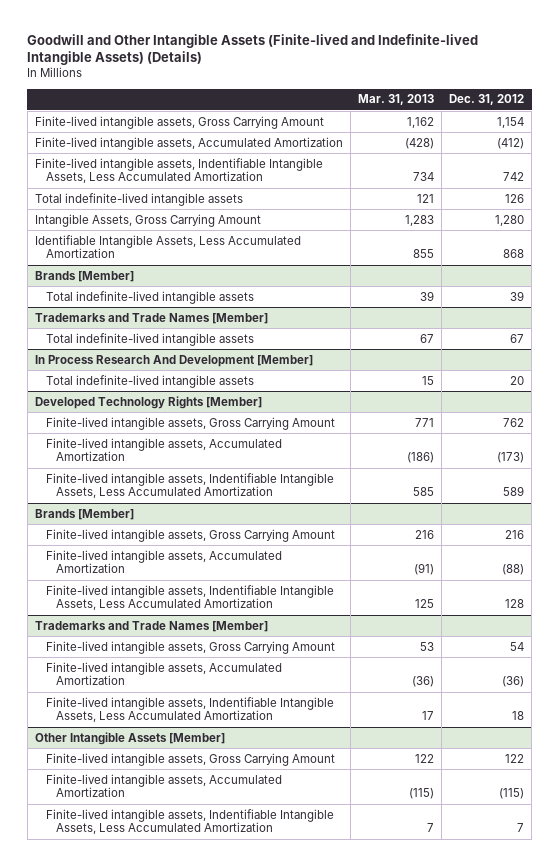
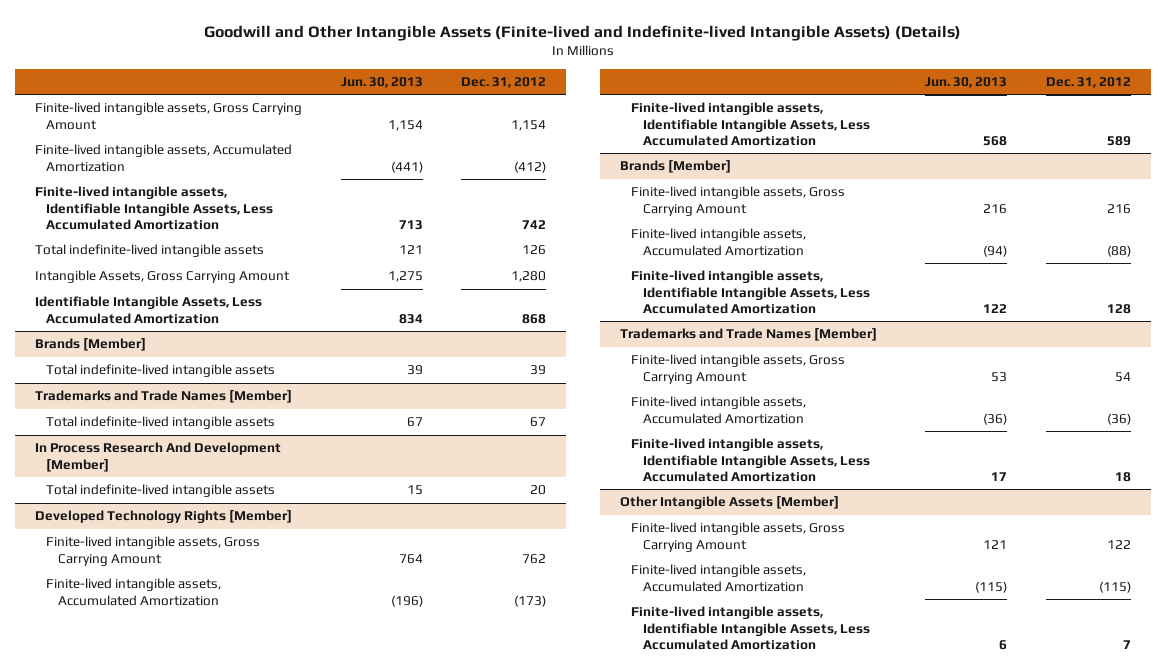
[358,94,435,106] Mar. 31, 2013 -> none
none -> [340,77,423,89] Jun. 30, 2013
[34,157,323,184] Finite-lived intangible assets, Indentifiable Intangible Assets, Less Accumulated Amortization -> [34,186,274,231] Finite-lived intangible assets, Identifiable Intangible Assets, Less Accumulated Amortization
[45,472,334,499] Finite-lived intangible assets, Indentifiable Intangible Assets, Less Accumulated Amortization -> [631,102,870,147] Finite-lived intangible assets, Identifiable Intangible Assets, Less Accumulated Amortization
[45,584,334,611] Finite-lived intangible assets, Indentifiable Intangible Assets, Less Accumulated Amortization -> [631,270,870,315] Finite-lived intangible assets, Identifiable Intangible Assets, Less Accumulated Amortization
[45,696,334,723] Finite-lived intangible assets, Indentifiable Intangible Assets, Less Accumulated Amortization -> [631,438,870,483] Finite-lived intangible assets, Identifiable Intangible Assets, Less Accumulated Amortization
[45,808,334,835] Finite-lived intangible assets, Indentifiable Intangible Assets, Less Accumulated Amortization -> [631,606,870,651] Finite-lived intangible assets, Identifiable Intangible Assets, Less Accumulated Amortization

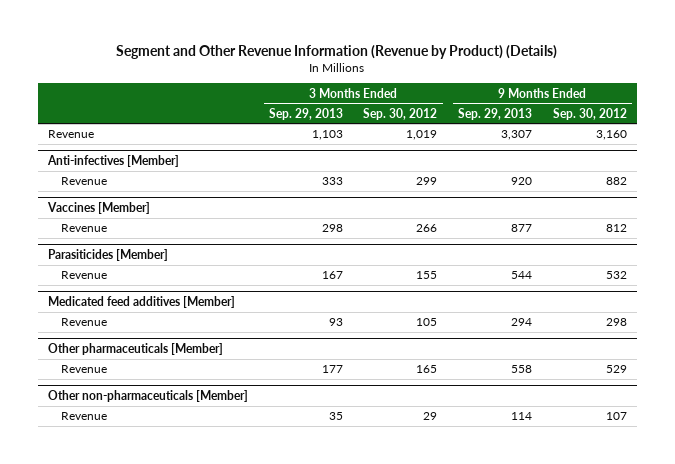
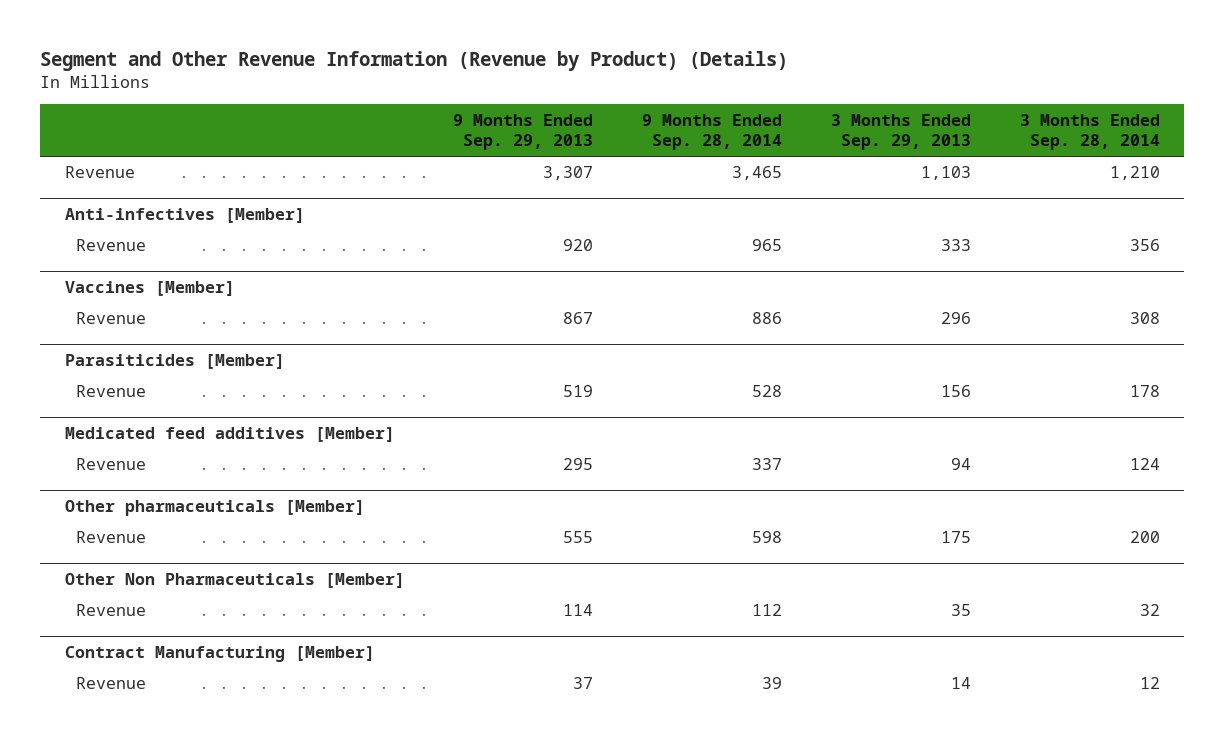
[363,107,438,120] Sep. 30, 2012 -> none
[552,107,627,120] Sep. 30, 2012 -> none
none -> [642,113,783,151] 9 Months Ended Sep. 28, 2014
none -> [1019,113,1160,151] 3 Months Ended Sep. 28, 2014
[321,224,343,233] 298 -> [941,312,972,325] 296
[511,224,533,233] 877 -> [563,312,594,325] 867
[321,271,343,280] 167 -> [941,385,972,398] 156
[511,271,533,280] 544 -> [563,385,594,398] 519
[328,318,343,327] 93 -> [951,458,972,471] 94
[511,318,533,327] 294 -> [563,458,594,471] 295
[321,365,343,374] 177 -> [941,531,972,544] 175
[511,365,533,374] 558 -> [563,531,594,544] 555
[48,389,249,402] Other non-pharmaceuticals [Member] -> [64,572,405,588] Other Non Pharmaceuticals [Member]
none -> [64,645,375,662] Contract Manufacturing [Member]
none -> [76,677,147,690] Revenue

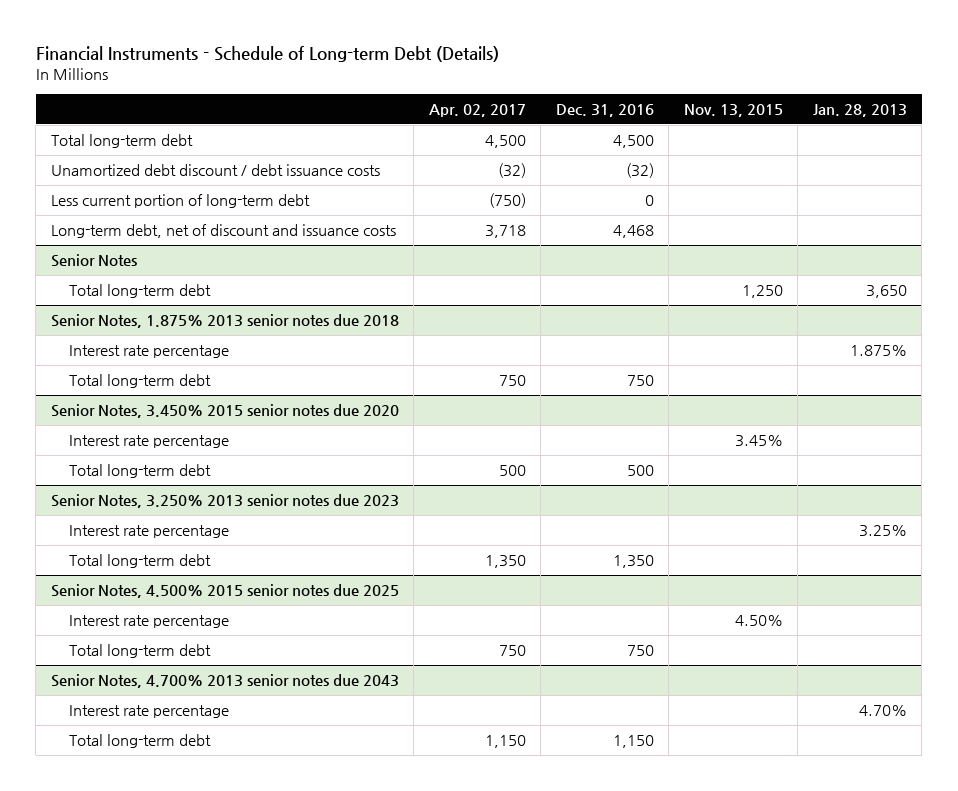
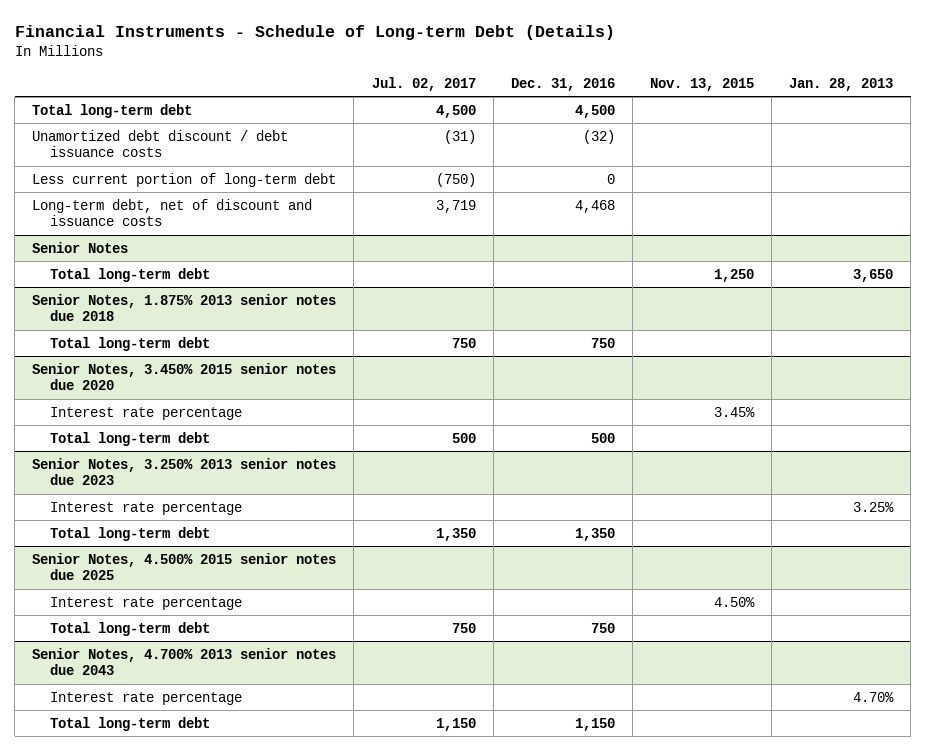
[428,103,526,117] Apr. 02, 2017 -> none
none -> [371,76,476,91] Jul. 02, 2017
[69,345,230,359] Interest rate percentage -> none

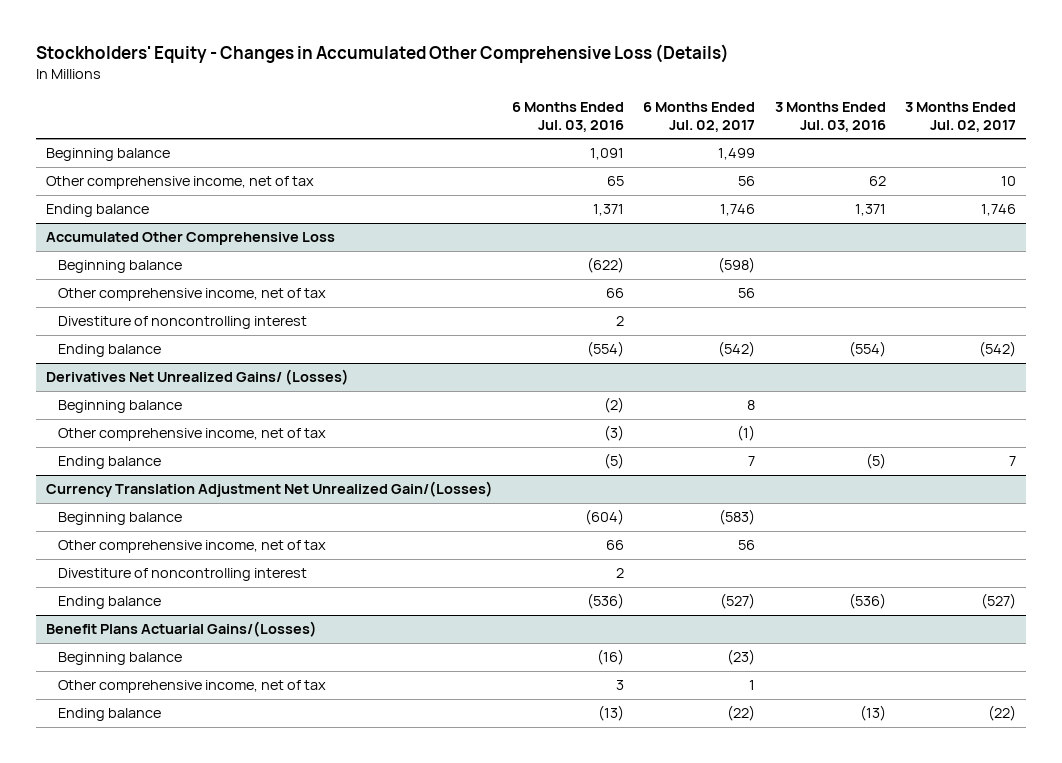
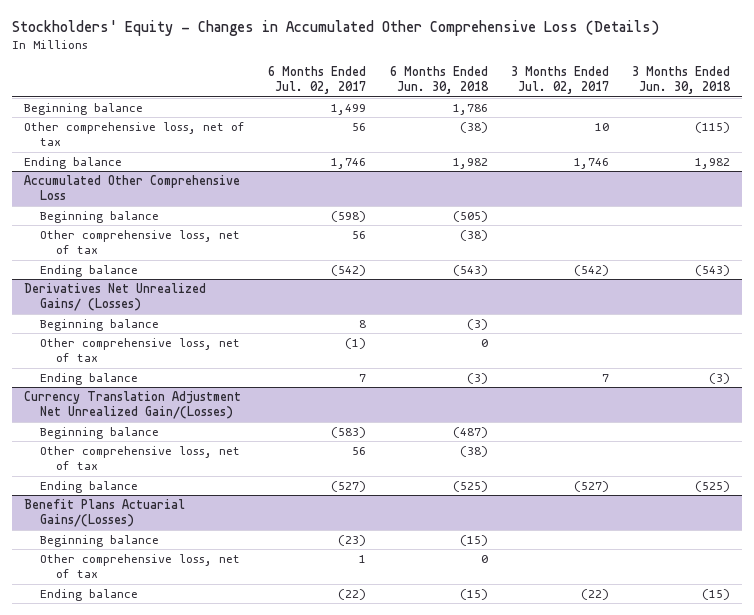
[512,102,625,132] 6 Months Ended Jul. 03, 2016 -> none
[774,102,886,132] 3 Months Ended Jul. 03, 2016 -> none
none -> [389,66,489,95] 6 Months Ended Jun. 30, 2018
none -> [632,66,732,95] 3 Months Ended Jun. 30, 2018
[45,176,314,190] Other comprehensive income, net of tax -> [23,122,245,147] Other comprehensive loss, net of tax
[58,316,308,330] Divestiture of noncontrolling interest -> none
[58,288,327,302] Other comprehensive income, net of tax -> [39,230,240,255] Other comprehensive loss, net of tax
[58,428,327,442] Other comprehensive income, net of tax -> [39,338,240,363] Other comprehensive loss, net of tax
[58,568,308,582] Divestiture of noncontrolling interest -> none
[58,540,327,554] Other comprehensive income, net of tax -> [39,446,240,471] Other comprehensive loss, net of tax
[58,680,327,694] Other comprehensive income, net of tax -> [39,554,240,579] Other comprehensive loss, net of tax

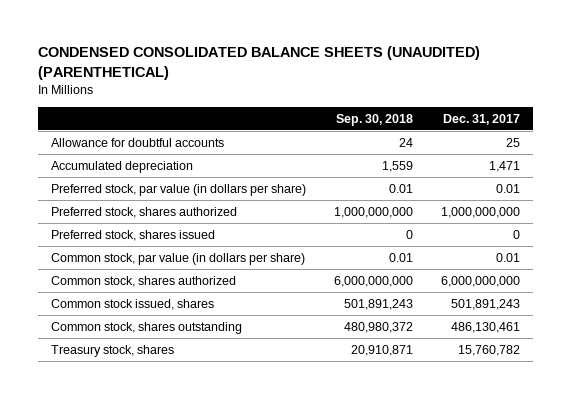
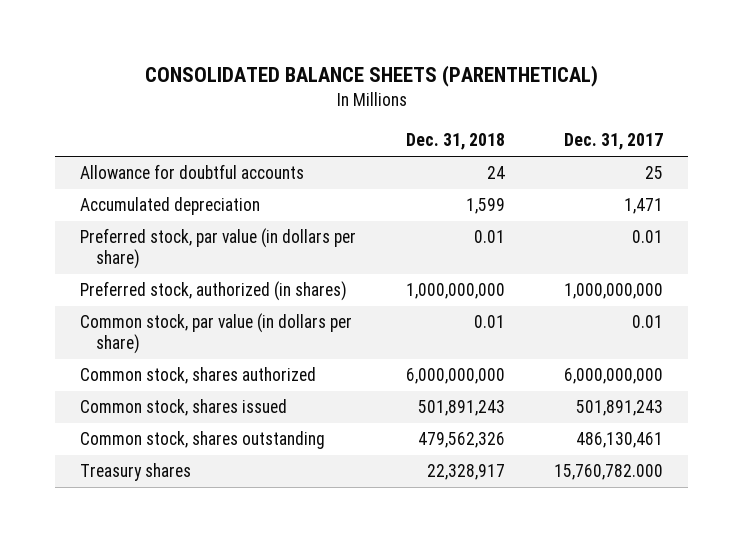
[37,46,480,81] CONDENSED CONSOLIDATED BALANCE SHEETS (UNAUDITED) (PARENTHETICAL) -> [144,65,598,88] CONSOLIDATED BALANCE SHEETS (PARENTHETICAL)
[336,113,414,126] Sep. 30, 2018 -> none
none -> [405,133,505,151] Dec. 31, 2018
[51,229,216,241] Preferred stock, shares issued -> none
[51,206,238,218] Preferred stock, shares authorized -> [79,281,347,302] Preferred stock, authorized (in shares)
[51,298,215,310] Common stock issued, shares -> [79,399,287,417] Common stock, shares issued
[51,344,175,357] Treasury stock, shares -> [79,463,191,482] Treasury shares
[457,344,520,356] 15,760,782 -> [554,464,664,481] 15,760,782.000

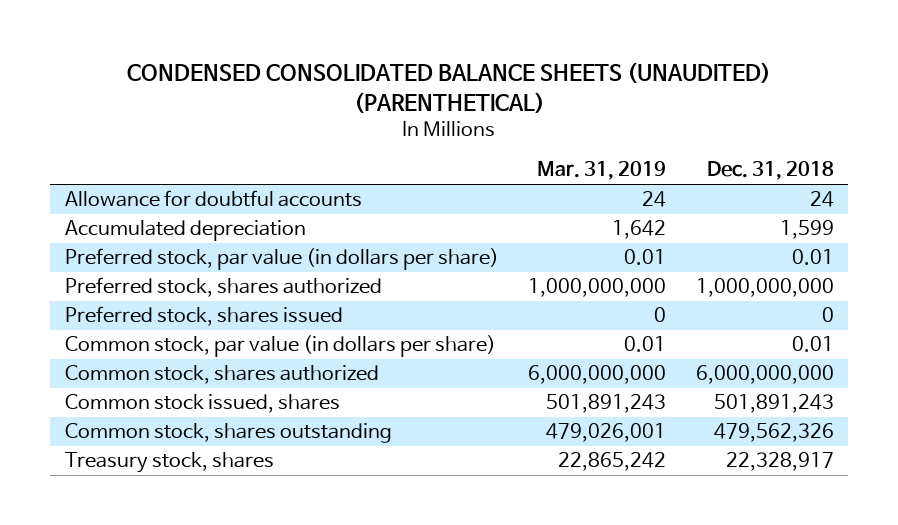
[144,65,598,88] CONSOLIDATED BALANCE SHEETS (PARENTHETICAL) -> [127,61,772,113] CONDENSED CONSOLIDATED BALANCE SHEETS (UNAUDITED) (PARENTHETICAL)
[564,133,664,151] Dec. 31, 2017 -> none
none -> [537,161,667,181] Mar. 31, 2019
[79,281,347,302] Preferred stock, authorized (in shares) -> [64,277,382,298] Preferred stock, shares authorized
none -> [64,306,343,327] Preferred stock, shares issued
[79,399,287,417] Common stock, shares issued -> [64,394,340,414] Common stock issued, shares
[79,463,191,482] Treasury shares -> [64,452,274,474] Treasury stock, shares

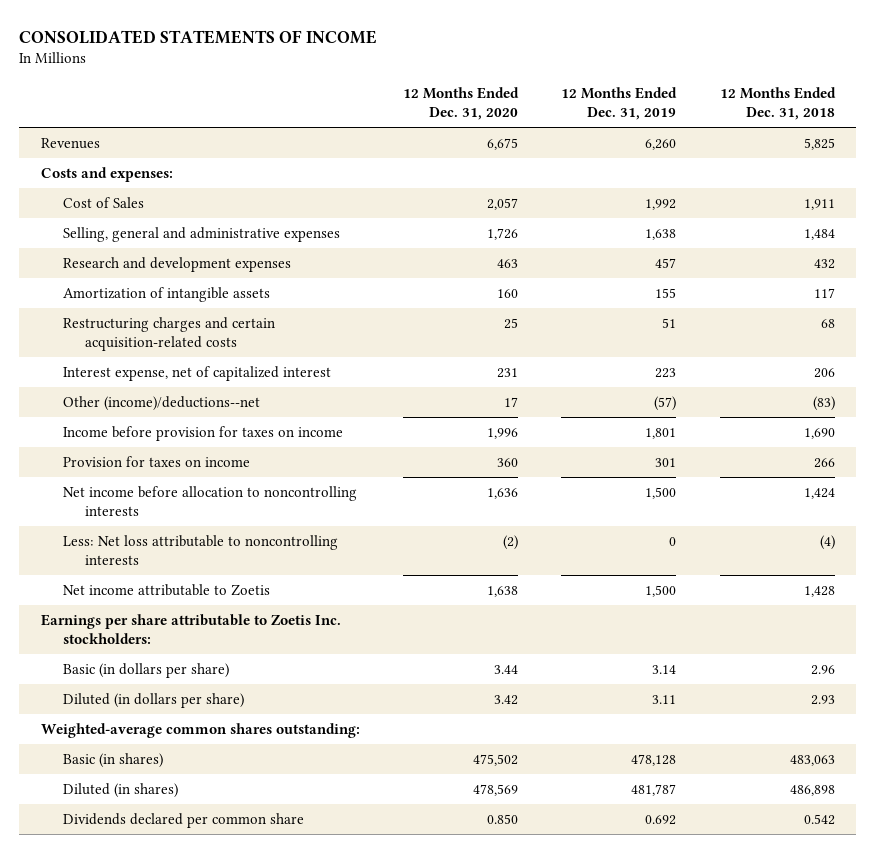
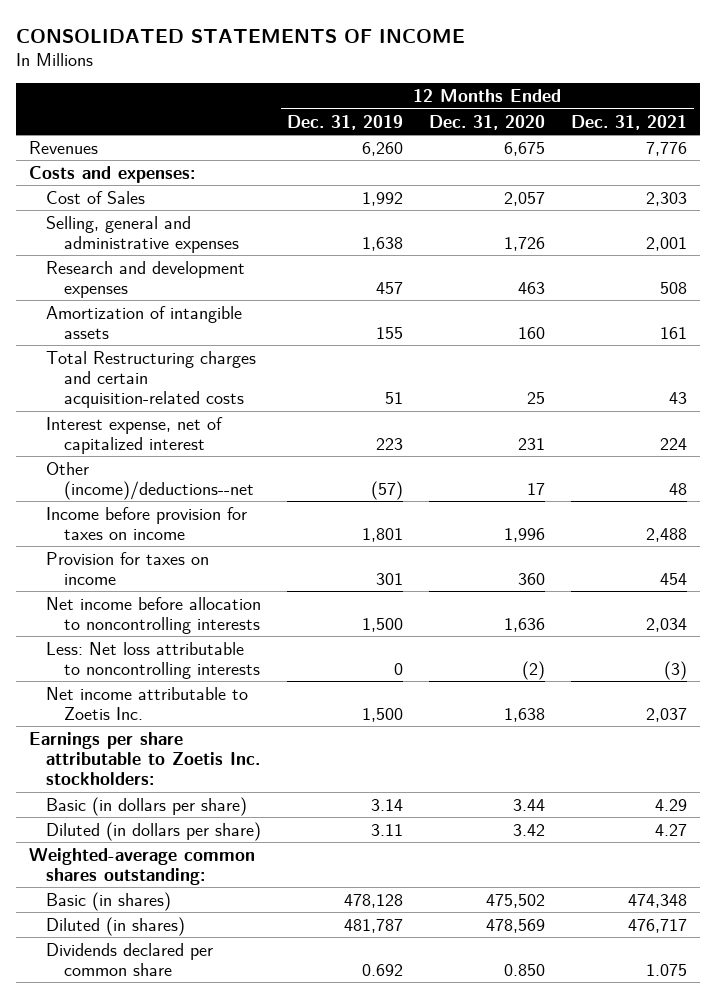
[719,87,836,121] 12 Months Ended Dec. 31, 2018 -> none
none -> [571,114,688,130] Dec. 31, 2021
[62,316,275,351] Restructuring charges and certain acquisition-related costs -> [46,350,257,408] Total Restructuring charges and certain acquisition-related costs
[62,583,270,596] Net income attributable to Zoetis -> [46,686,249,720] Net income attributable to Zoetis Inc.

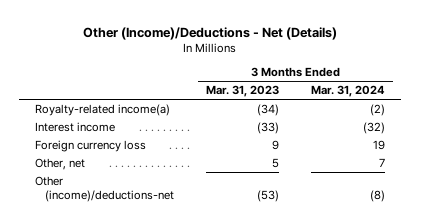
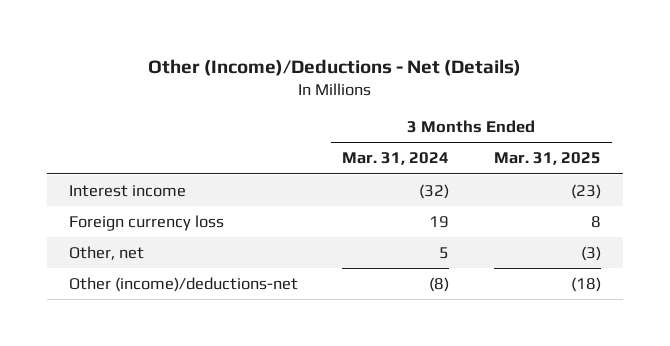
[206,85,280,98] Mar. 31, 2023 -> none
none -> [493,152,601,166] Mar. 31, 2025
[35,103,171,116] Royalty-related income(a) -> none
[379,157,386,167] 7 -> [439,246,450,259] 5

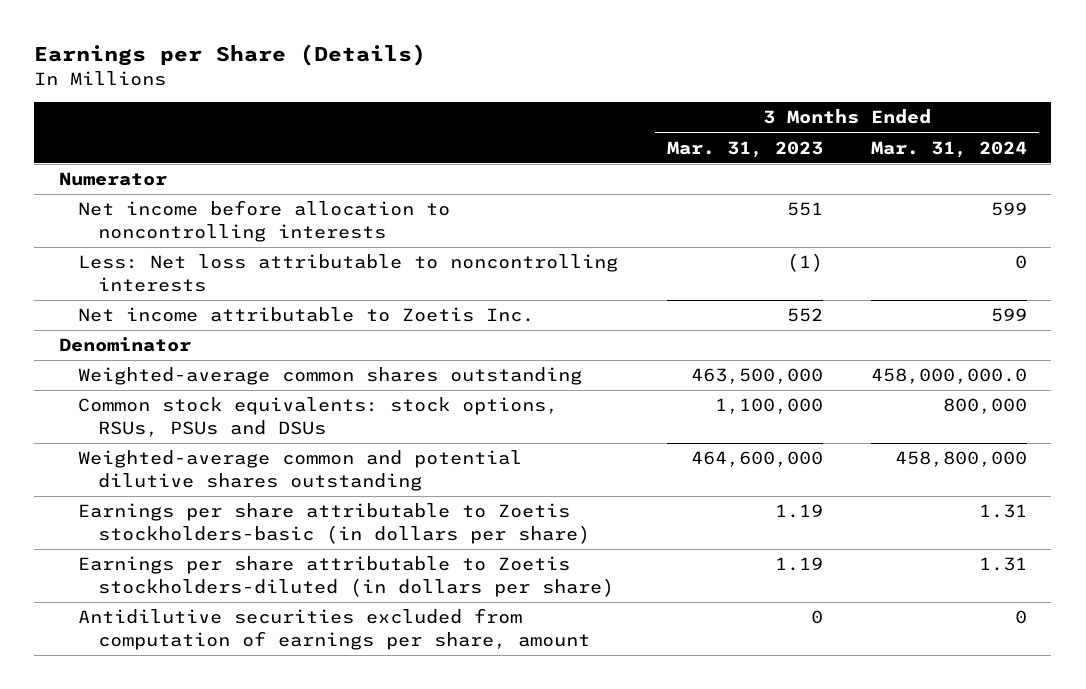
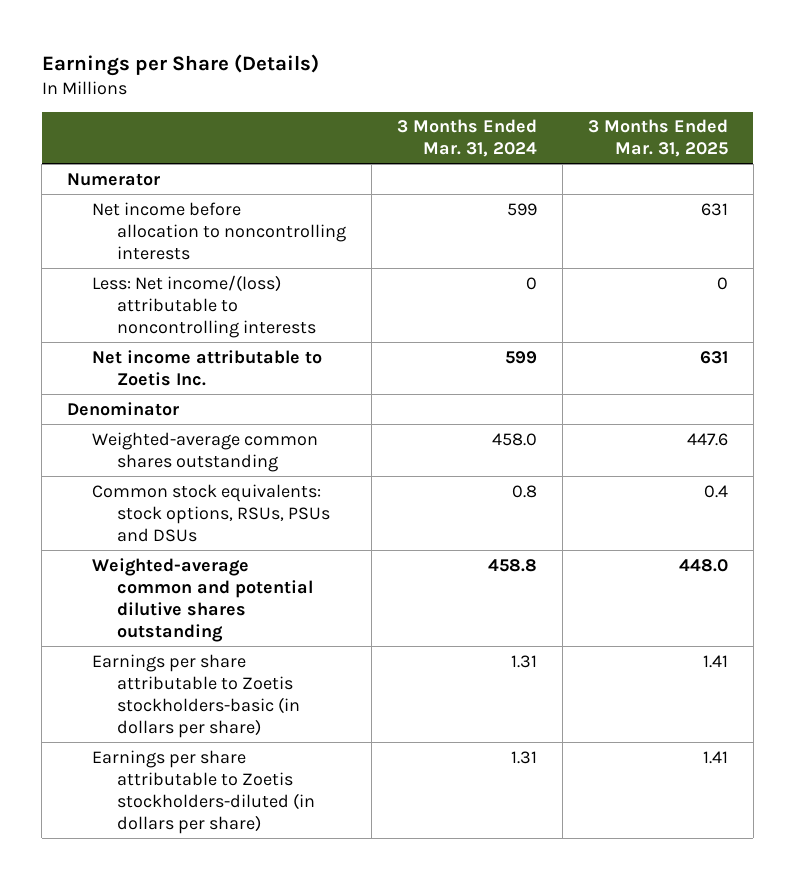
[666,140,823,158] Mar. 31, 2023 -> none
none -> [587,119,728,158] 3 Months Ended Mar. 31, 2025
[78,254,619,292] Less: Net loss attributable to noncontrolling interests -> [92,274,317,338] Less: Net income/(loss) attributable to noncontrolling interests
[871,368,1028,385] 458,000,000.0 -> [491,432,537,446] 458.0
[943,398,1028,415] 800,000 -> [511,484,537,498] 0.8
[895,451,1028,468] 458,800,000 -> [487,558,537,572] 458.8
[78,608,591,650] Antidilutive securities excluded from computation of earnings per share, amount -> none

